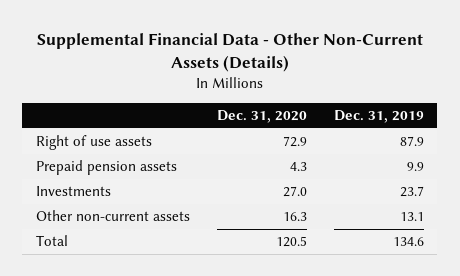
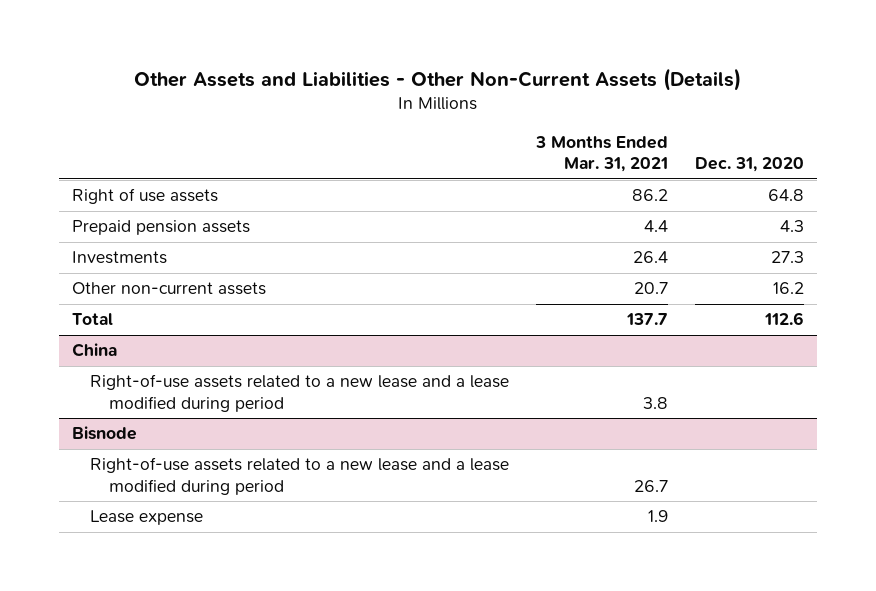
[36,33,423,73] Supplemental Financial Data - Other Non-Current Assets (Details) -> [133,67,741,91] Other Assets and Liabilities - Other Non-Current Assets (Details)
[333,110,424,124] Dec. 31, 2019 -> none
none -> [535,135,669,173] 3 Months Ended Mar. 31, 2021
[282,136,307,148] 72.9 -> [767,189,804,202] 64.8
[282,186,307,198] 27.0 -> [770,251,804,264] 27.3
[282,212,307,222] 16.3 -> [772,282,804,295] 16.2
[275,236,307,248] 120.5 -> [763,312,804,326] 112.6
none -> [71,343,117,358] China
none -> [90,374,510,412] Right-of-use assets related to a new lease and a lease modified during period
none -> [71,426,137,441] Bisnode
none -> [90,457,510,495] Right-of-use assets related to a new lease and a lease modified during period
none -> [90,510,204,526] Lease expense

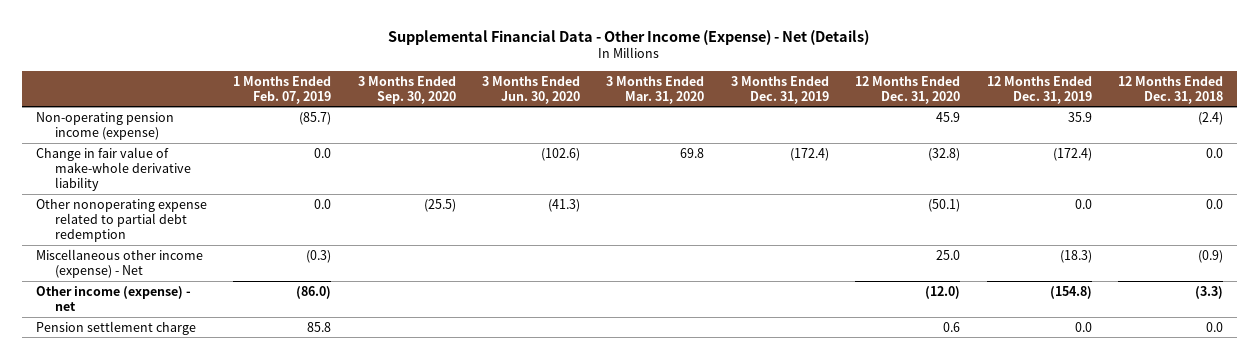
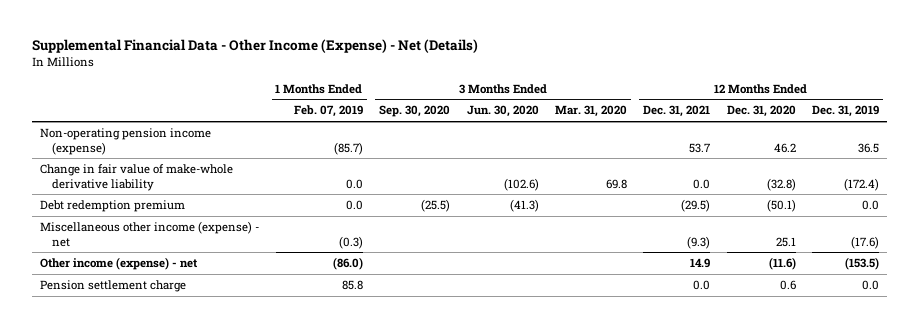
[730,75,829,104] 3 Months Ended Dec. 31, 2019 -> none
[1118,75,1224,104] 12 Months Ended Dec. 31, 2018 -> none
none -> [643,105,711,118] Dec. 31, 2021
[936,111,961,122] 45.9 -> [773,142,796,153] 46.2
[1067,111,1092,122] 35.9 -> [858,142,880,153] 36.5
[35,198,207,243] Other nonoperating expense related to partial debt redemption -> [40,200,186,213] Debt redemption premium
[35,248,203,278] Miscellaneous other income (expense) - Net -> [40,221,260,247] Miscellaneous other income (expense) - net
[936,249,961,260] 25.0 -> [775,236,796,247] 25.1
[1059,249,1092,263] (18.3) -> [851,235,880,249] (17.6)
[925,285,961,299] (12.0) -> [768,257,796,271] (11.6)
[1049,285,1092,299] (154.8) -> [845,257,880,271] (153.5)

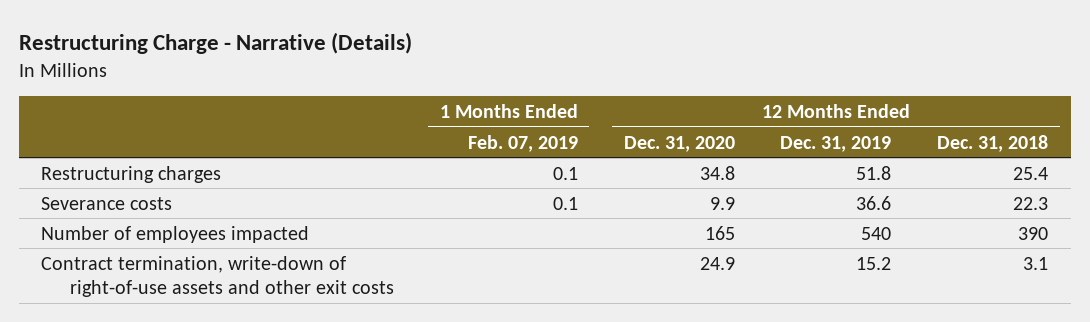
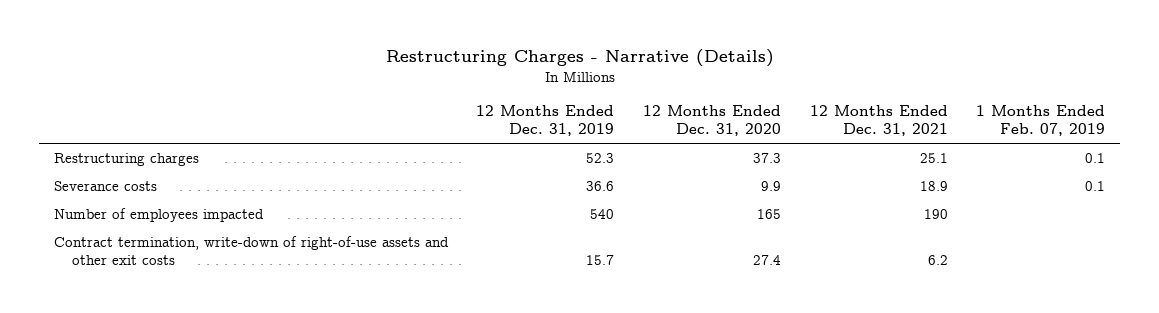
[18,31,412,54] Restructuring Charge - Narrative (Details) -> [385,49,774,68] Restructuring Charges - Narrative (Details)
[937,134,1049,152] Dec. 31, 2018 -> none
none -> [809,105,948,137] 12 Months Ended Dec. 31, 2021
[699,165,735,180] 34.8 -> [753,153,782,164] 37.3
[856,165,892,180] 51.8 -> [586,153,615,164] 52.3
[699,256,735,270] 24.9 -> [753,255,782,266] 27.4
[856,256,892,270] 15.2 -> [586,255,615,266] 15.7

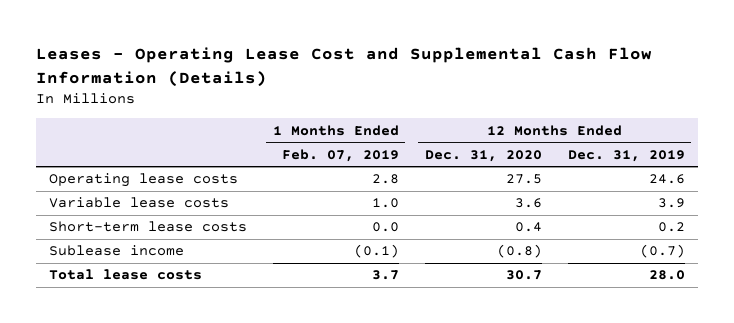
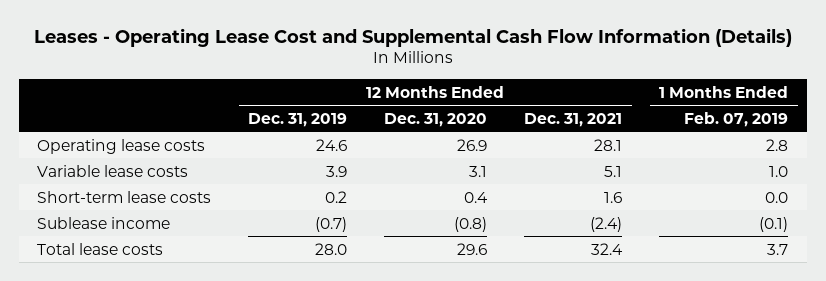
none -> [524,112,623,127] Dec. 31, 2021
[505,174,542,185] 27.5 -> [457,138,488,151] 26.9
[514,198,542,209] 3.6 -> [469,165,488,177] 3.1
[505,270,542,281] 30.7 -> [457,242,488,255] 29.6

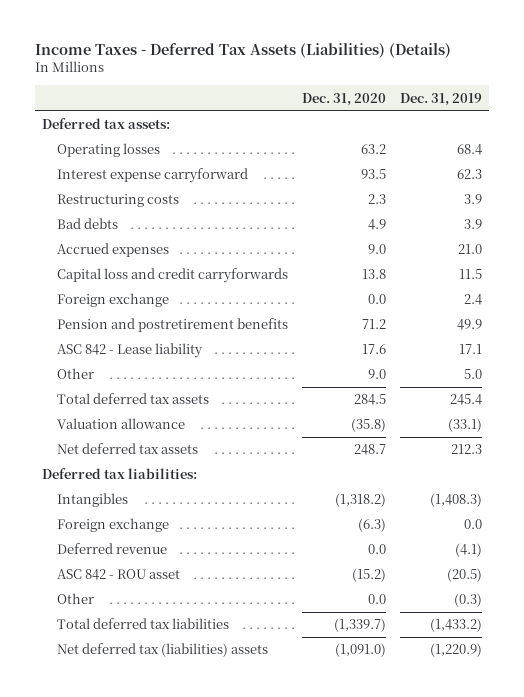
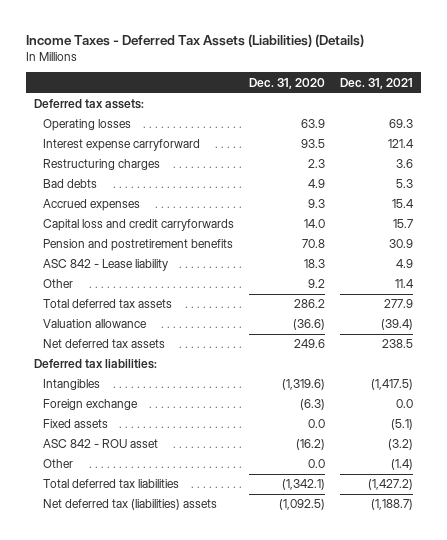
[399,92,482,106] Dec. 31, 2019 -> none
none -> [340,77,414,89] Dec. 31, 2021
[360,144,386,155] 63.2 -> [301,119,326,129] 63.9
[56,194,179,208] Restructuring costs -> [42,159,160,171] Restructuring charges
[56,293,169,308] Foreign exchange -> none
[367,244,386,255] 9.0 -> [308,199,326,209] 9.3
[361,269,386,280] 13.8 -> [304,219,326,229] 14.0
[361,319,386,330] 71.2 -> [302,239,326,249] 70.8
[361,344,386,355] 17.6 -> [304,259,326,269] 18.3
[367,369,386,380] 9.0 -> [308,279,326,289] 9.2
[353,394,386,406] 284.5 -> [294,299,326,309] 286.2
[350,418,386,433] (35.8) -> [293,319,326,331] (36.6)
[353,444,386,456] 248.7 -> [294,339,326,349] 249.6
[334,493,386,508] (1,318.2) -> [282,379,326,391] (1,319.6)
[56,543,167,555] Deferred revenue -> none
none -> [42,419,108,429] Fixed assets
[351,568,386,583] (15.2) -> [296,439,326,451] (16.2)
[333,618,386,633] (1,339.7) -> [282,479,326,491] (1,342.1)
[334,643,386,658] (1,091.0) -> [279,499,326,511] (1,092.5)

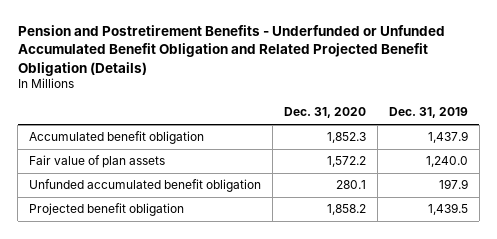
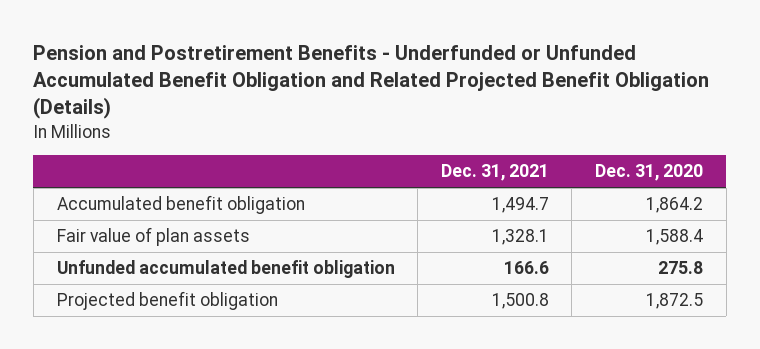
[388,107,468,119] Dec. 31, 2019 -> none
none -> [440,164,549,182] Dec. 31, 2021
[326,132,366,144] 1,852.3 -> [646,197,704,214] 1,864.2
[326,156,366,168] 1,572.2 -> [646,229,704,246] 1,588.4
[335,180,366,190] 280.1 -> [658,261,704,275] 275.8
[326,204,366,216] 1,858.2 -> [646,293,704,310] 1,872.5

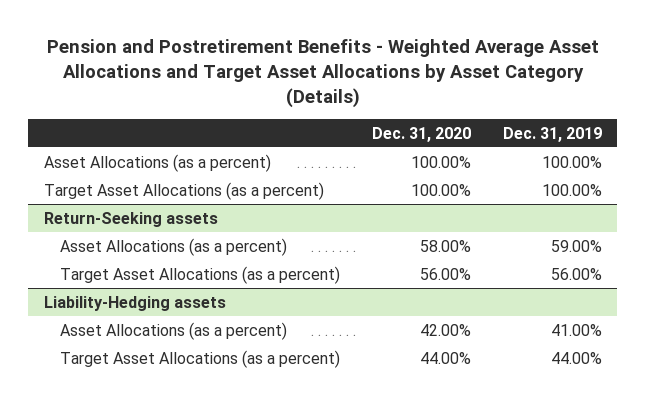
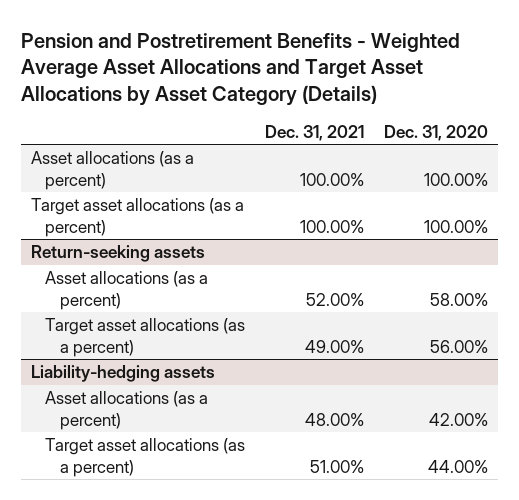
[502,126,602,142] Dec. 31, 2019 -> none
none -> [265,124,365,141] Dec. 31, 2021
[44,153,272,172] Asset Allocations (as a percent) -> [31,151,195,190] Asset allocations (as a percent)
[44,181,325,200] Target Asset Allocations (as a percent) -> [31,198,245,237] Target asset allocations (as a percent)
[44,211,219,227] Return-Seeking assets -> [31,245,206,263] Return-seeking assets
[59,237,287,256] Asset Allocations (as a percent) -> [45,271,209,310] Asset allocations (as a percent)
[59,265,340,284] Target Asset Allocations (as a percent) -> [45,318,246,357] Target asset allocations (as a percent)
[44,295,227,311] Liability-Hedging assets -> [31,365,216,383] Liability-hedging assets
[59,321,287,340] Asset Allocations (as a percent) -> [45,391,209,430] Asset allocations (as a percent)
[59,349,340,368] Target Asset Allocations (as a percent) -> [45,438,246,477] Target asset allocations (as a percent)

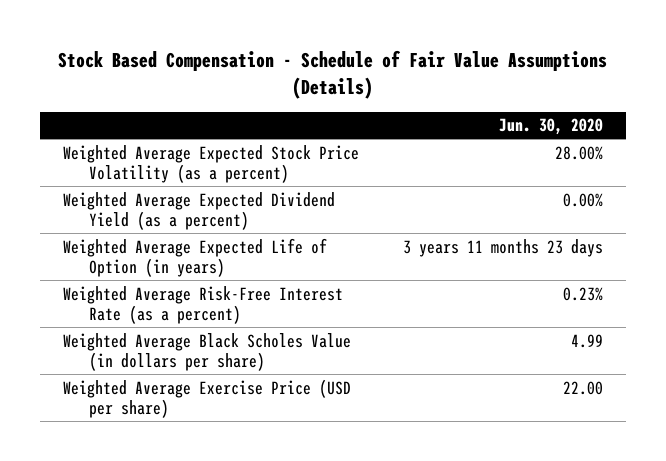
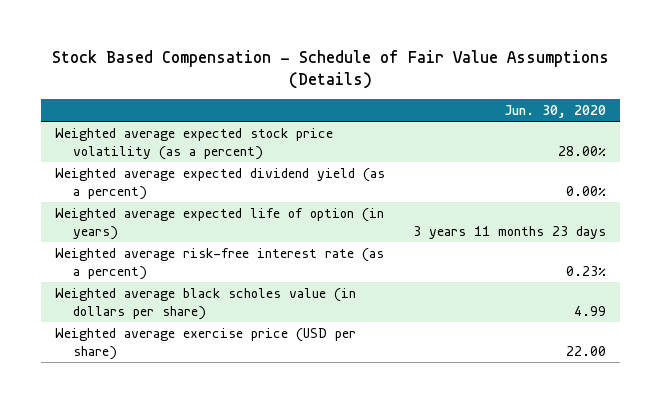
[62,144,359,183] Weighted Average Expected Stock Price Volatility (as a percent) -> [54,127,333,160] Weighted average expected stock price volatility (as a percent)
[62,191,335,230] Weighted Average Expected Dividend Yield (as a percent) -> [54,167,385,200] Weighted average expected dividend yield (as a percent)
[62,237,327,277] Weighted Average Expected Life of Option (in years) -> [54,207,384,240] Weighted average expected life of option (in years)
[62,285,343,324] Weighted Average Risk-Free Interest Rate (as a percent) -> [54,247,384,280] Weighted average risk-free interest rate (as a percent)
[62,332,351,371] Weighted Average Black Scholes Value (in dollars per share) -> [54,287,356,320] Weighted average black scholes value (in dollars per share)
[62,378,351,418] Weighted Average Exercise Price (USD per share) -> [54,327,356,360] Weighted average exercise price (USD per share)

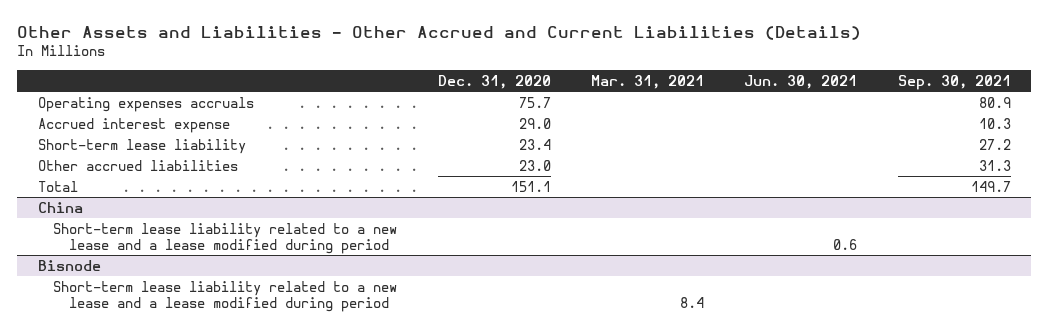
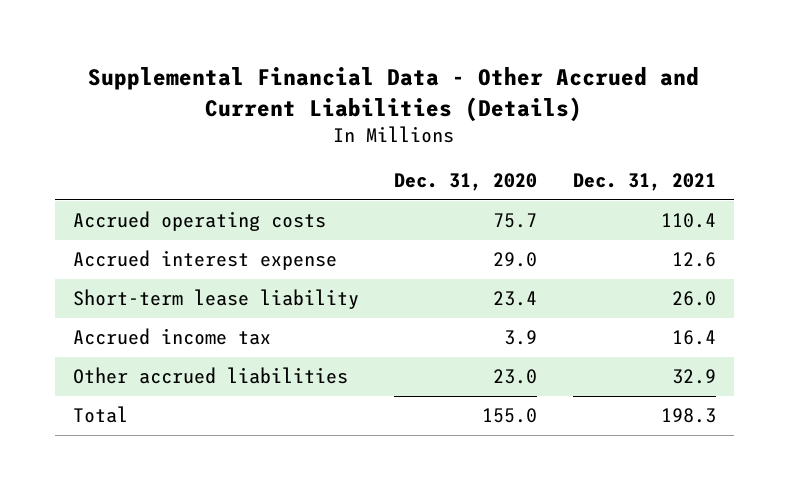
[17,26,862,41] Other Assets and Liabilities - Other Accrued and Current Liabilities (Details) -> [88,67,700,122] Supplemental Financial Data - Other Accrued and Current Liabilities (Details)
[590,74,704,89] Mar. 31, 2021 -> none
[744,74,858,89] Jun. 30, 2021 -> none
[897,74,1011,90] Sep. 30, 2021 -> none
none -> [572,173,716,192] Dec. 31, 2021
[37,96,254,112] Operating expenses accruals -> [73,211,327,232] Accrued operating costs
none -> [73,328,272,346] Accrued income tax
[37,201,83,213] China -> none
[53,222,398,254] Short-term lease liability related to a new lease and a lease modified during period -> none
[37,259,101,271] Bisnode -> none
[53,280,398,312] Short-term lease liability related to a new lease and a lease modified during period -> none
[510,180,551,192] 151.1 -> [482,408,538,424] 155.0

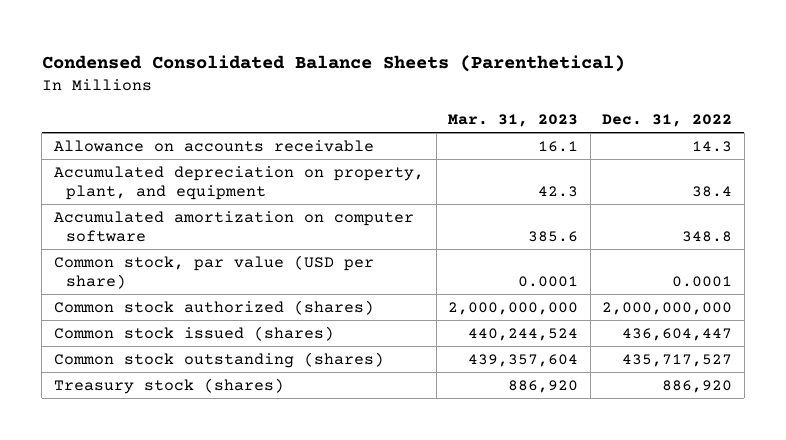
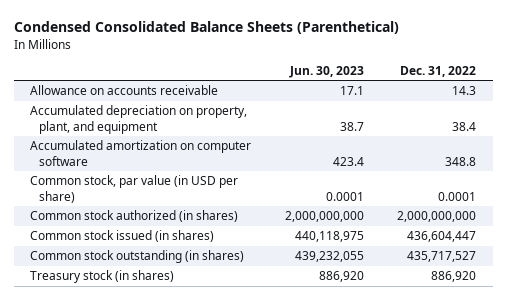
[448,114,579,128] Mar. 31, 2023 -> none
none -> [288,65,364,78] Jun. 30, 2023
[54,254,375,290] Common stock, par value (USD per share) -> [30,175,239,203] Common stock, par value (in USD per share)
[54,299,375,315] Common stock authorized (shares) -> [30,210,239,223] Common stock authorized (in shares)
[54,325,335,341] Common stock issued (shares) -> [30,230,215,243] Common stock issued (in shares)
[54,351,385,368] Common stock outstanding (shares) -> [30,250,245,264] Common stock outstanding (in shares)
[54,377,285,394] Treasury stock (shares) -> [30,270,175,284] Treasury stock (in shares)

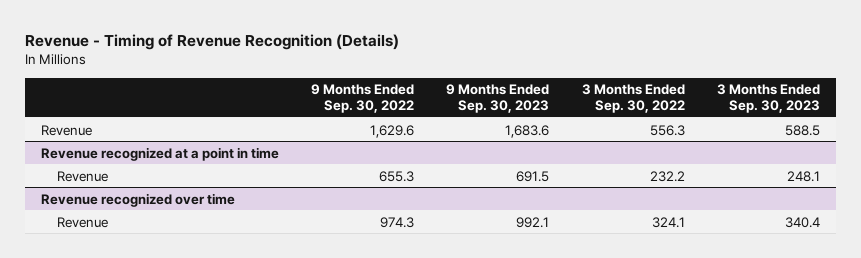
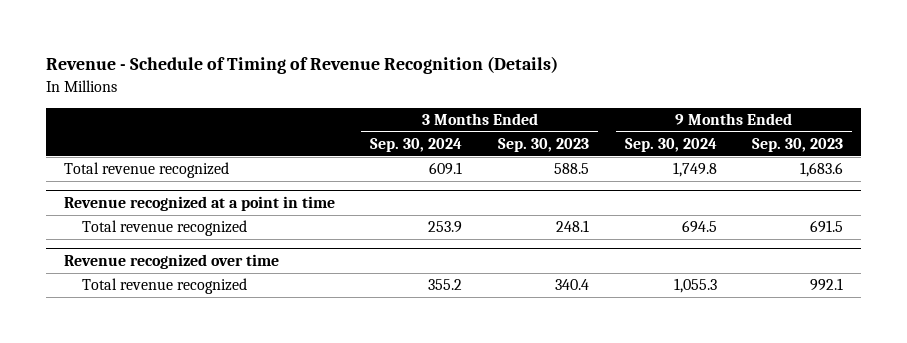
[24,33,399,50] Revenue - Timing of Revenue Recognition (Details) -> [45,56,558,75] Revenue - Schedule of Timing of Revenue Recognition (Details)
[311,84,415,113] 9 Months Ended Sep. 30, 2022 -> none
[581,84,685,113] 3 Months Ended Sep. 30, 2022 -> none
none -> [370,138,463,153] Sep. 30, 2024
none -> [624,138,717,153] Sep. 30, 2024
[41,124,93,136] Revenue -> [63,162,229,179] Total revenue recognized
[56,170,108,182] Revenue -> [82,220,248,237] Total revenue recognized
[56,216,108,228] Revenue -> [82,278,248,295] Total revenue recognized

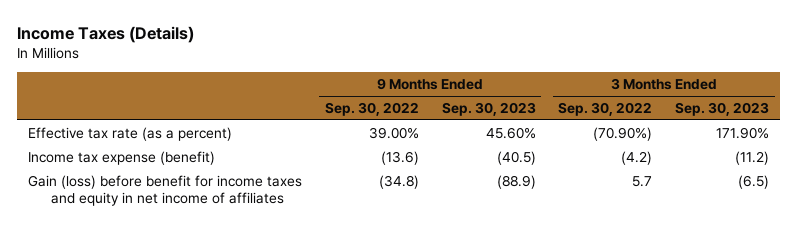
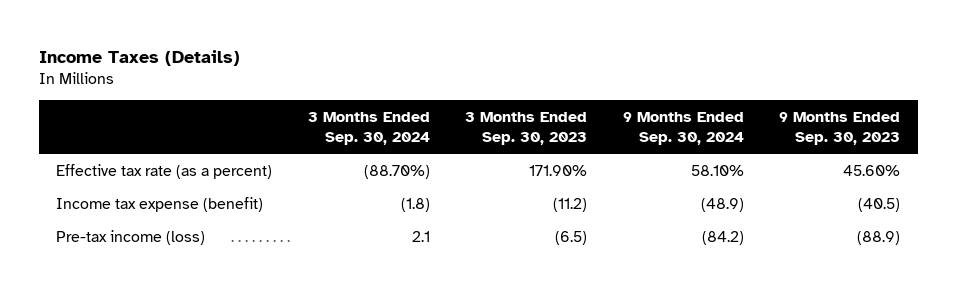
[324,101,419,116] Sep. 30, 2022 -> none
[558,101,653,116] Sep. 30, 2022 -> none
none -> [307,111,430,146] 3 Months Ended Sep. 30, 2024
none -> [622,111,744,146] 9 Months Ended Sep. 30, 2024
[28,174,303,207] Gain (loss) before benefit for income taxes and equity in net income of affiliates -> [56,229,206,245] Pre-tax income (loss)

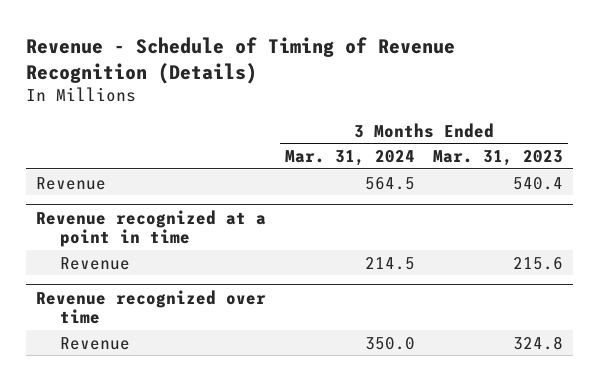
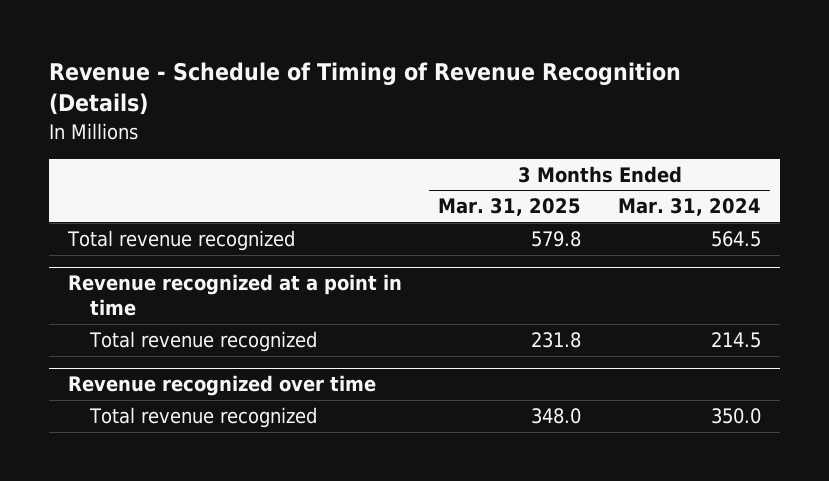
[433,150,564,167] Mar. 31, 2023 -> none
none -> [438,198,582,217] Mar. 31, 2025
[35,176,106,190] Revenue -> [66,230,295,252] Total revenue recognized
[59,256,130,270] Revenue -> [88,331,317,353] Total revenue recognized
[59,336,130,350] Revenue -> [88,407,317,429] Total revenue recognized

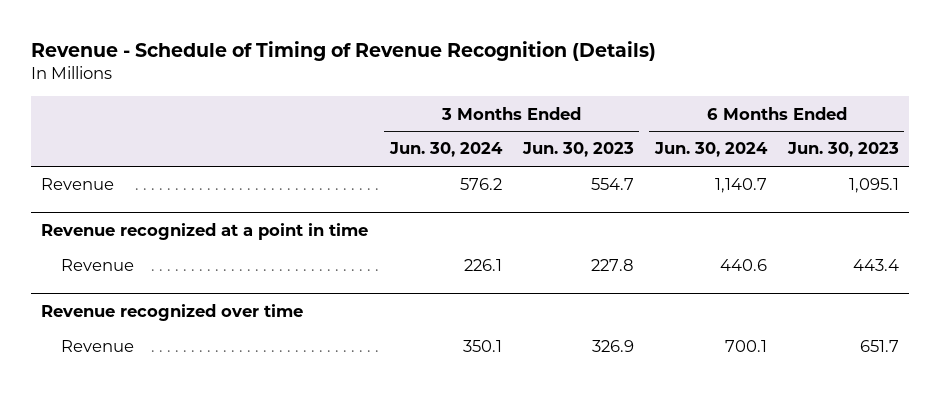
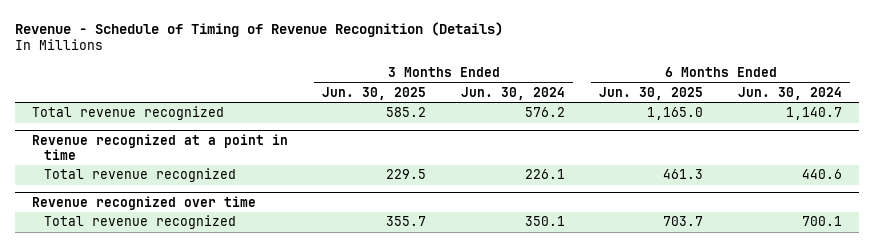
[521,142,634,158] Jun. 30, 2023 -> none
[786,142,899,158] Jun. 30, 2023 -> none
none -> [322,86,427,100] Jun. 30, 2025
none -> [599,86,704,100] Jun. 30, 2025
[41,178,115,191] Revenue -> [31,106,224,121] Total revenue recognized
[60,259,134,272] Revenue -> [43,168,236,183] Total revenue recognized
[60,340,134,353] Revenue -> [43,215,236,230] Total revenue recognized

